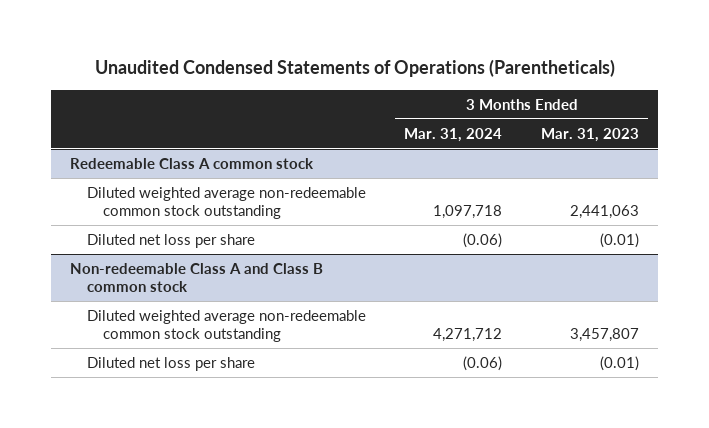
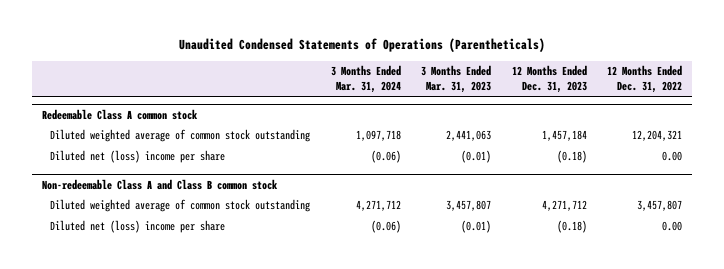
none -> [511,65,587,93] 12 Months Ended Dec. 31, 2023
none -> [607,65,683,93] 12 Months Ended Dec. 31, 2022
[86,187,366,219] Diluted weighted average non-redeemable common stock outstanding -> [50,129,311,143] Diluted weighted average of common stock outstanding
[86,234,255,249] Diluted net loss per share -> [50,150,226,164] Diluted net (loss) income per share
[86,310,366,342] Diluted weighted average non-redeemable common stock outstanding -> [50,199,311,213] Diluted weighted average of common stock outstanding
[86,357,255,372] Diluted net loss per share -> [50,220,226,234] Diluted net (loss) income per share

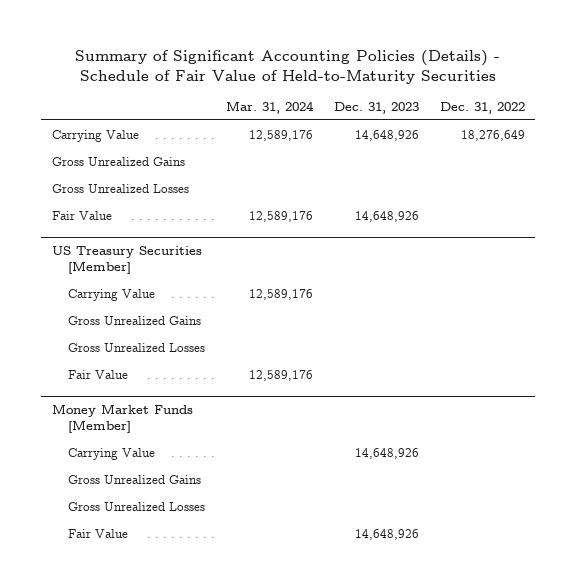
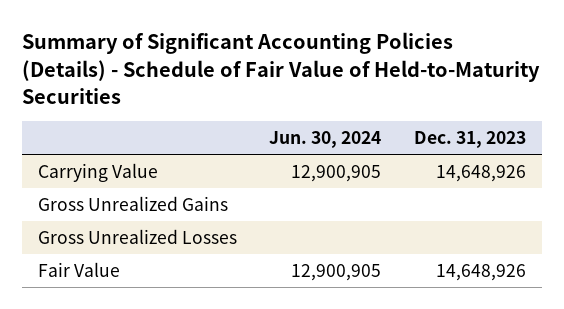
[225,101,314,115] Mar. 31, 2024 -> none
[439,102,525,115] Dec. 31, 2022 -> none
none -> [269,131,382,149] Jun. 30, 2024
[51,245,202,275] US Treasury Securities [Member] -> none
[67,288,155,301] Carrying Value -> none
[67,315,201,325] Gross Unrealized Gains -> none
[67,342,205,352] Gross Unrealized Losses -> none
[67,369,128,379] Fair Value -> none
[51,403,193,434] Money Market Funds [Member] -> none
[67,447,155,460] Carrying Value -> none
[67,474,201,484] Gross Unrealized Gains -> none
[67,501,205,511] Gross Unrealized Losses -> none
[67,528,128,538] Fair Value -> none

